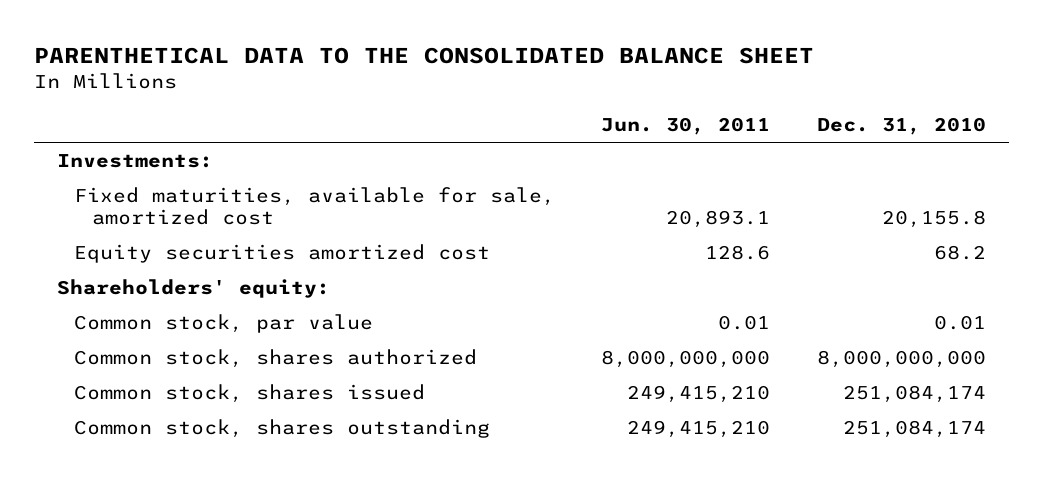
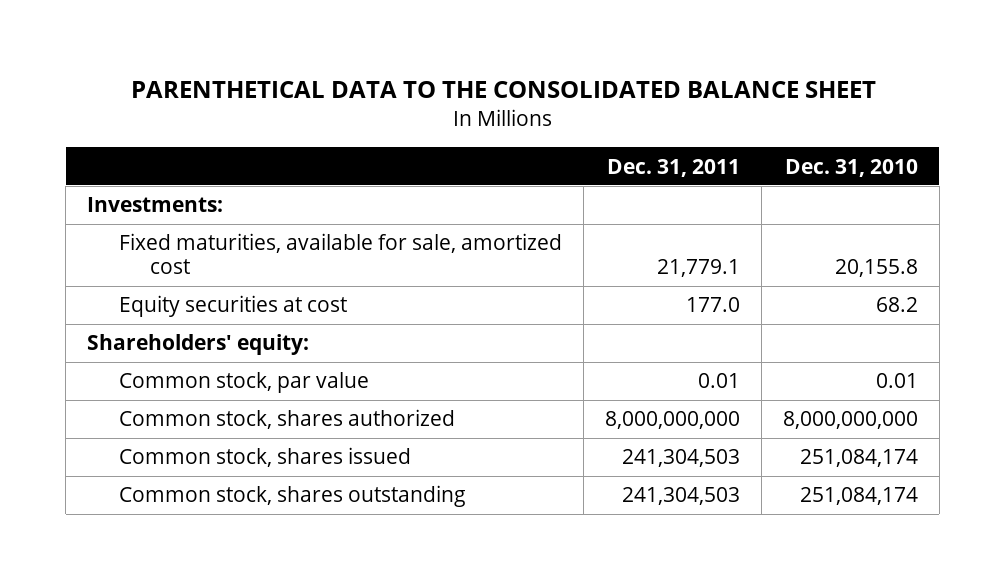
[601,116,771,135] Jun. 30, 2011 -> none
none -> [606,158,740,177] Dec. 31, 2011
[74,244,491,264] Equity securities amortized cost -> [118,295,347,318] Equity securities at cost

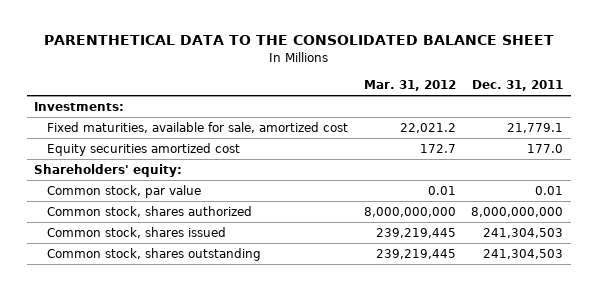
[784,158,918,177] Dec. 31, 2010 -> none
none -> [363,79,456,91] Mar. 31, 2012
[118,295,347,318] Equity securities at cost -> [47,143,241,157] Equity securities amortized cost

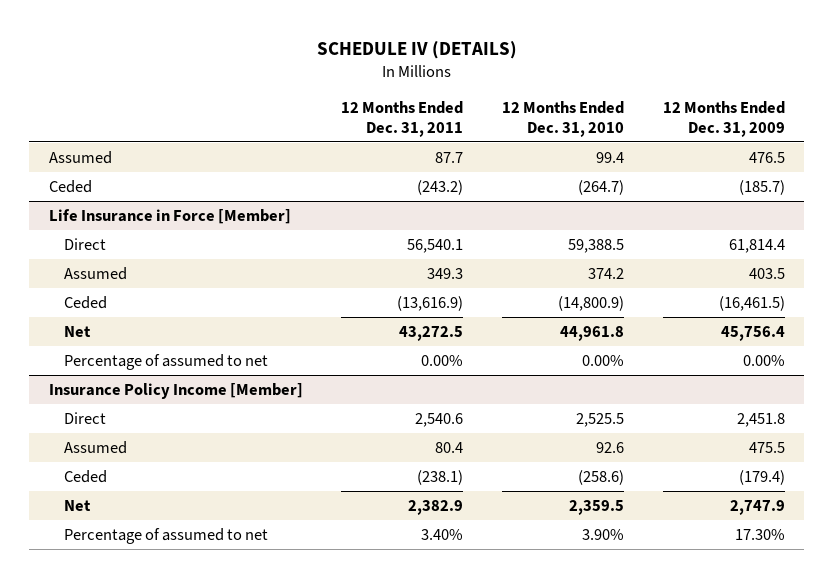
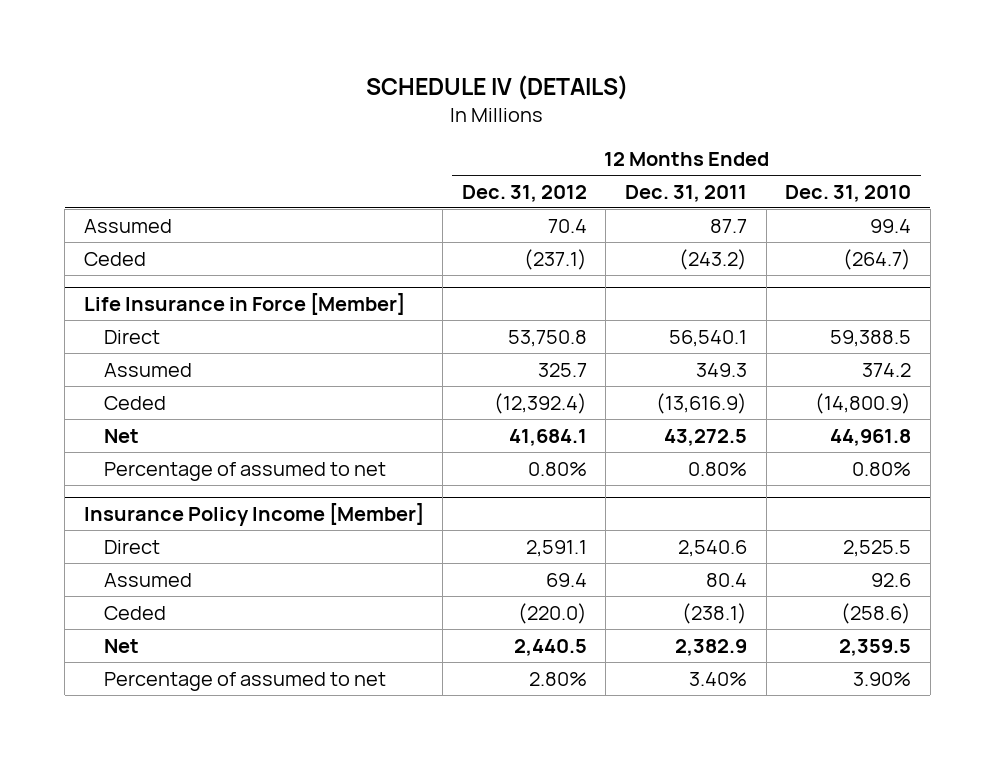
[662,101,785,137] 12 Months Ended Dec. 31, 2009 -> none
none -> [461,184,587,202] Dec. 31, 2012
[421,354,464,366] 0.00% -> [688,461,748,476] 0.80%
[582,354,625,366] 0.00% -> [852,461,912,476] 0.80%

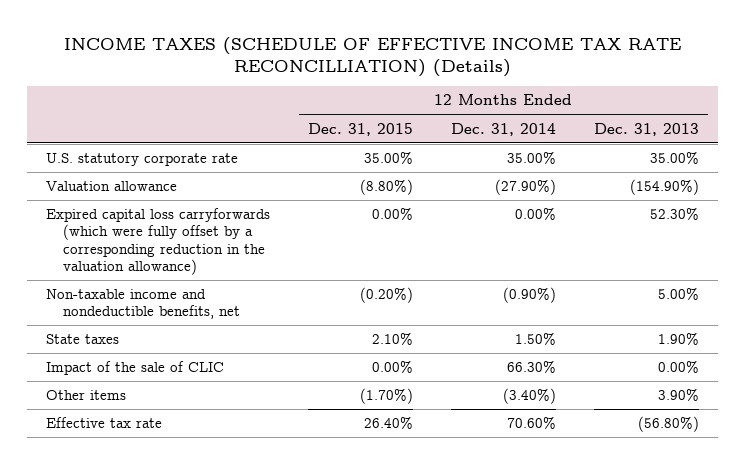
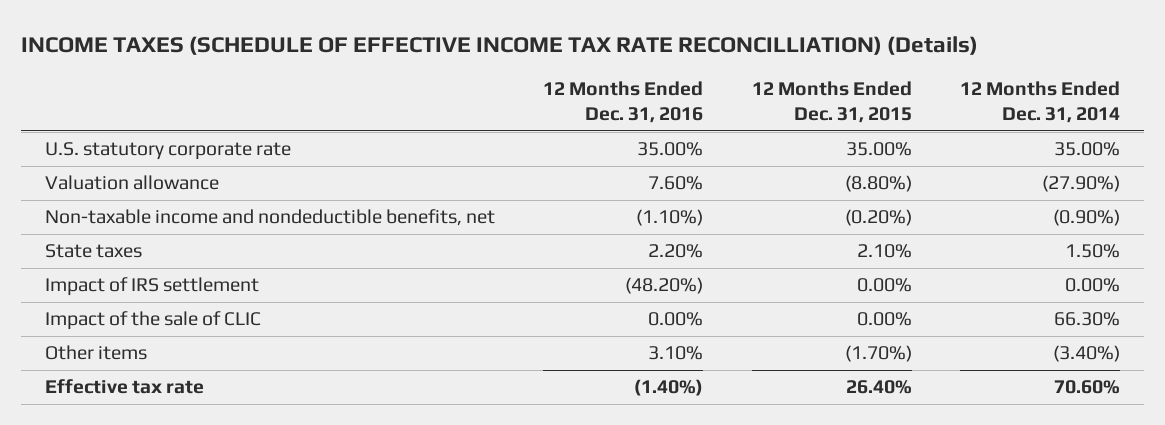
[593,122,699,136] Dec. 31, 2013 -> none
none -> [543,80,704,124] 12 Months Ended Dec. 31, 2016
[46,208,271,276] Expired capital loss carryforwards (which were fully offset by a corresponding reduction in the valuation allowance) -> none
none -> [45,277,260,297] Impact of IRS settlement

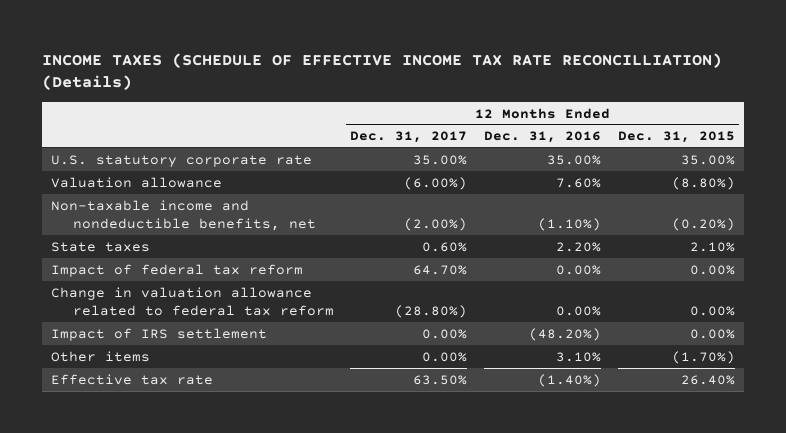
[959,80,1120,124] 12 Months Ended Dec. 31, 2014 -> none
none -> [350,131,468,144] Dec. 31, 2017
none -> [50,263,303,277] Impact of federal tax reform
none -> [50,286,334,316] Change in valuation allowance related to federal tax reform
[45,311,262,331] Impact of the sale of CLIC -> none

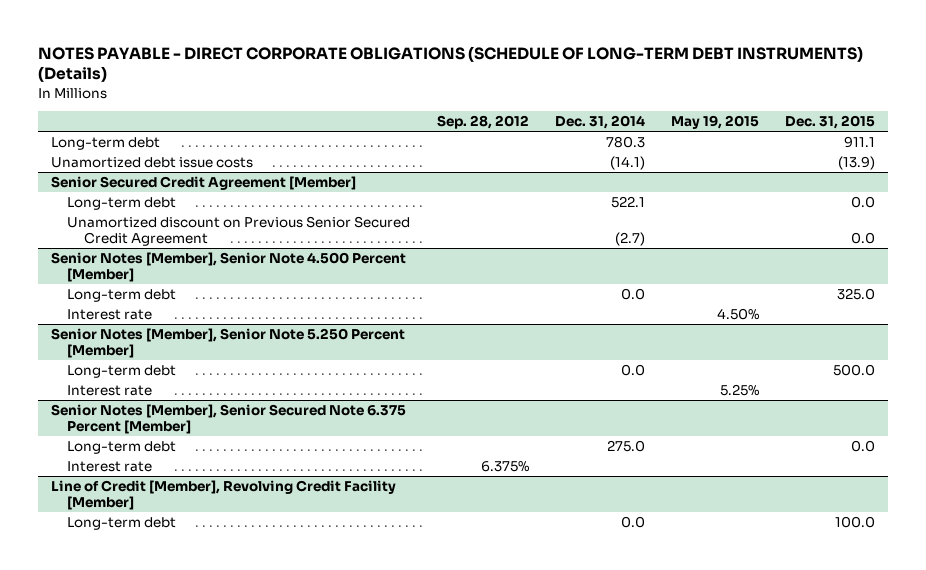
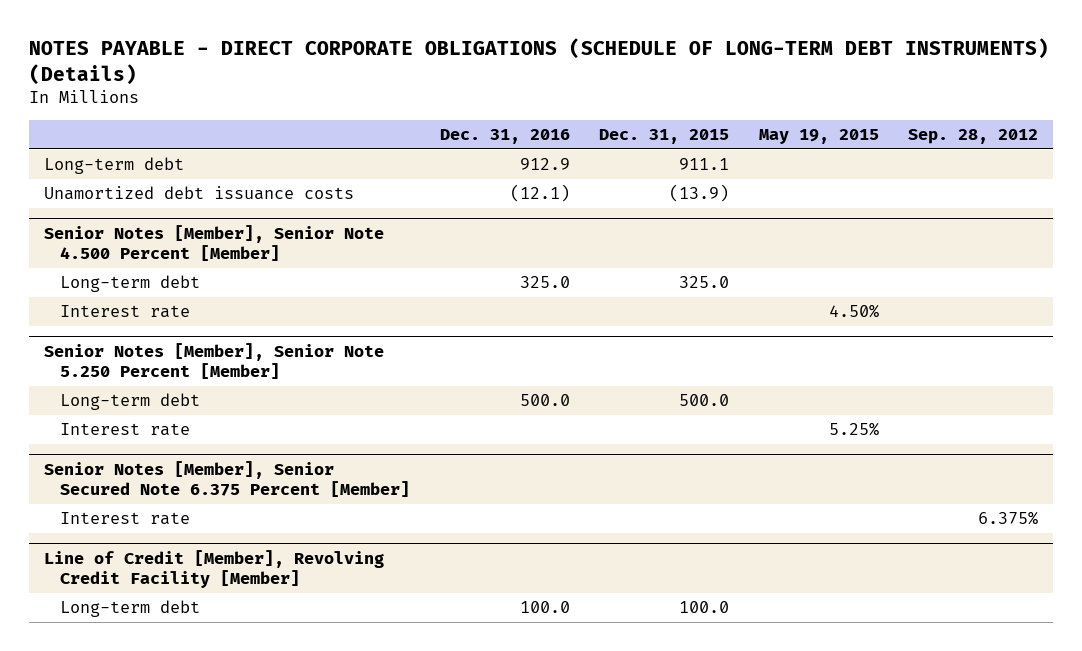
[554,114,645,129] Dec. 31, 2014 -> none
none -> [439,129,570,145] Dec. 31, 2016
[50,176,356,191] Senior Secured Credit Agreement [Member] -> none
[67,197,177,211] Long-term debt -> none
[67,216,411,246] Unamortized discount on Previous Senior Secured Credit Agreement -> none
[50,157,253,169] Unamortized debt issue costs -> [43,186,354,201] Unamortized debt issuance costs
[67,441,177,455] Long-term debt -> none

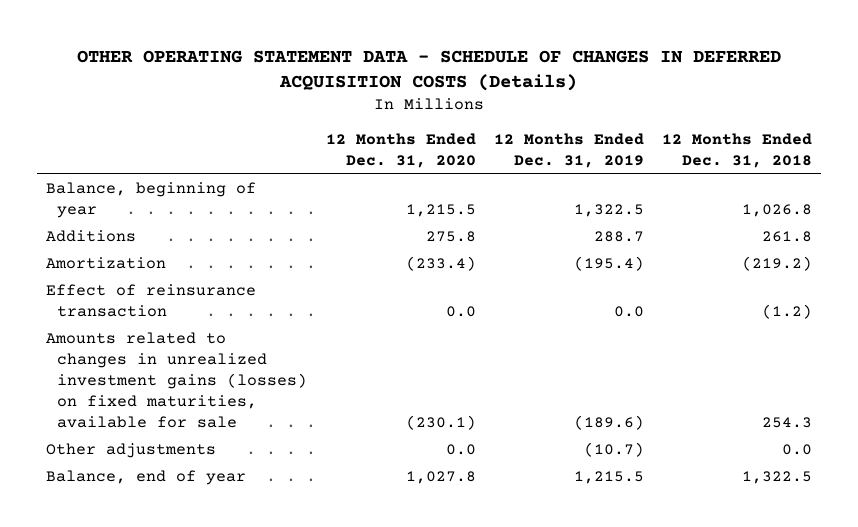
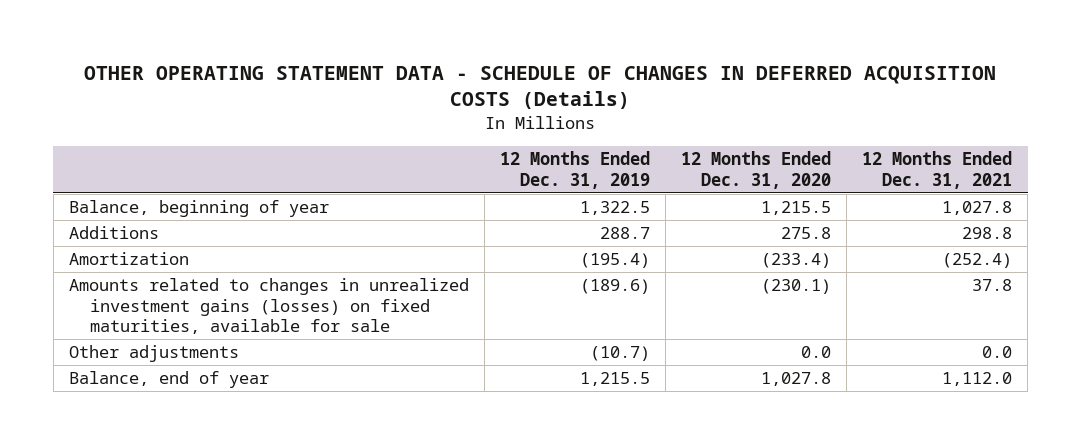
[662,132,813,168] 12 Months Ended Dec. 31, 2018 -> none
none -> [861,151,1012,189] 12 Months Ended Dec. 31, 2021
[45,284,256,318] Effect of reinsurance transaction -> none

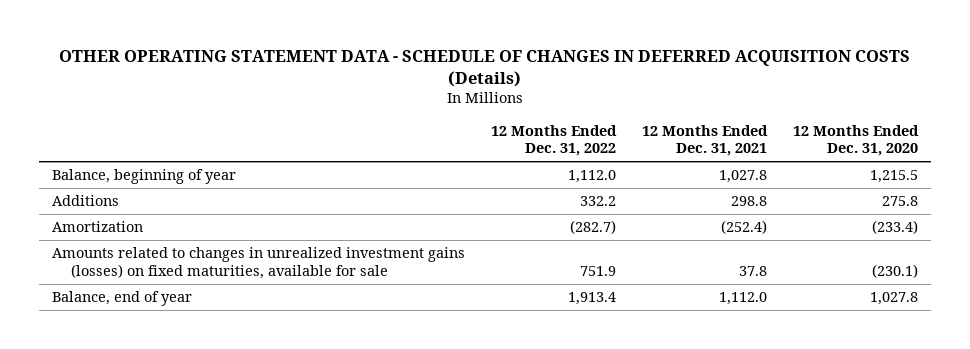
[499,151,650,189] 12 Months Ended Dec. 31, 2019 -> none
none -> [491,124,618,157] 12 Months Ended Dec. 31, 2022
[68,345,239,363] Other adjustments -> none

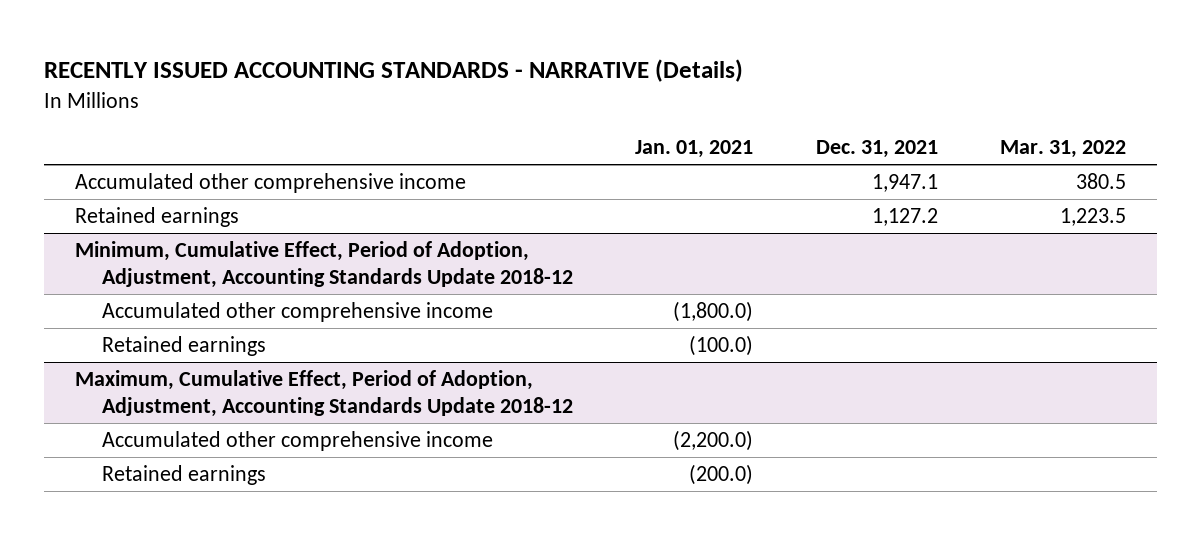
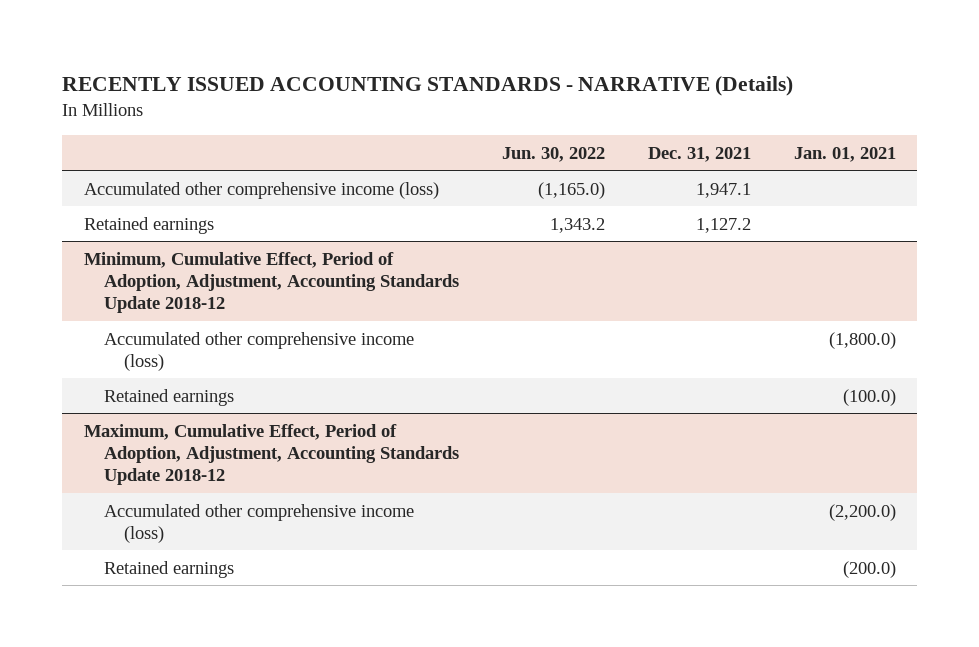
[1000,139,1127,158] Mar. 31, 2022 -> none
none -> [501,146,605,162] Jun. 30, 2022
[75,173,467,194] Accumulated other comprehensive income -> [83,181,439,199] Accumulated other comprehensive income (loss)
[101,302,493,323] Accumulated other comprehensive income -> [103,331,414,371] Accumulated other comprehensive income (loss)
[101,431,493,452] Accumulated other comprehensive income -> [103,503,414,543] Accumulated other comprehensive income (loss)

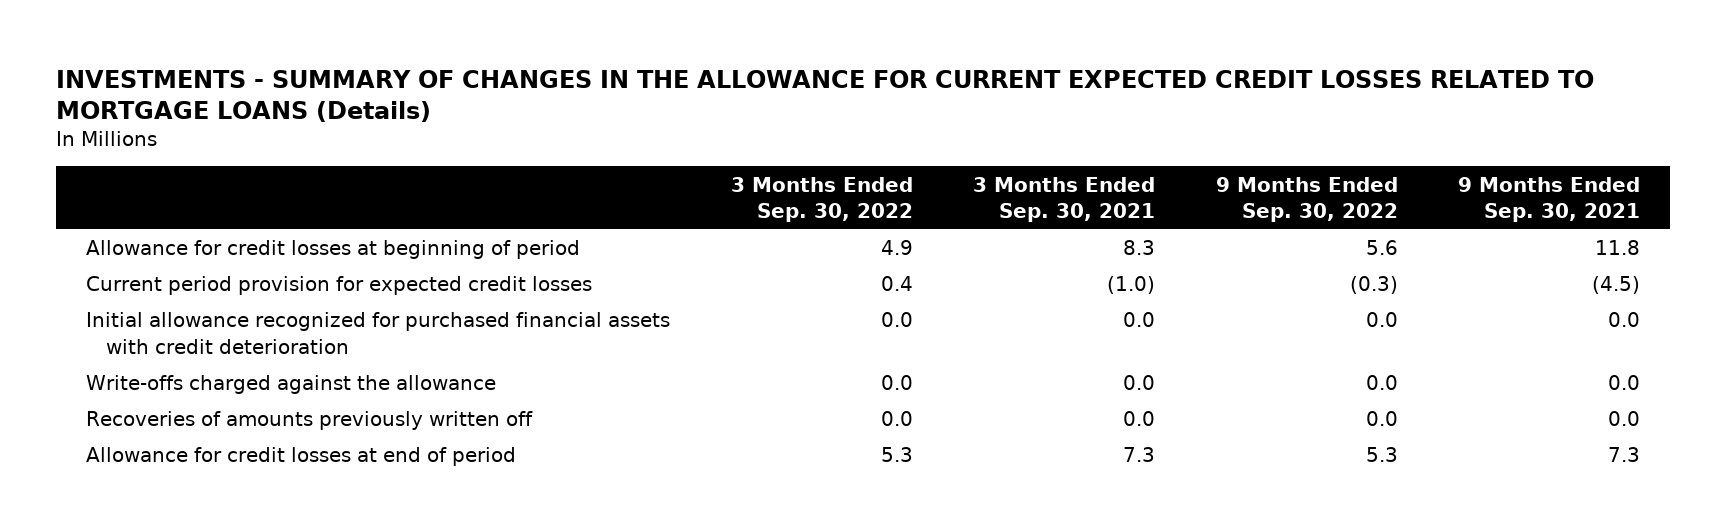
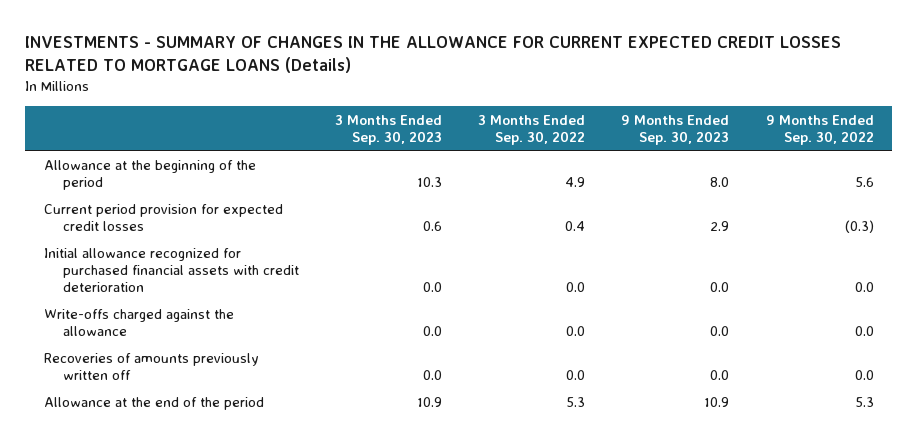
[973,176,1156,223] 3 Months Ended Sep. 30, 2021 -> none
[1457,176,1640,223] 9 Months Ended Sep. 30, 2021 -> none
none -> [334,114,442,145] 3 Months Ended Sep. 30, 2023
none -> [621,114,730,145] 9 Months Ended Sep. 30, 2023
[86,240,581,260] Allowance for credit losses at beginning of period -> [43,159,256,190] Allowance at the beginning of the period
[86,447,517,467] Allowance for credit losses at end of period -> [43,396,264,410] Allowance at the end of the period

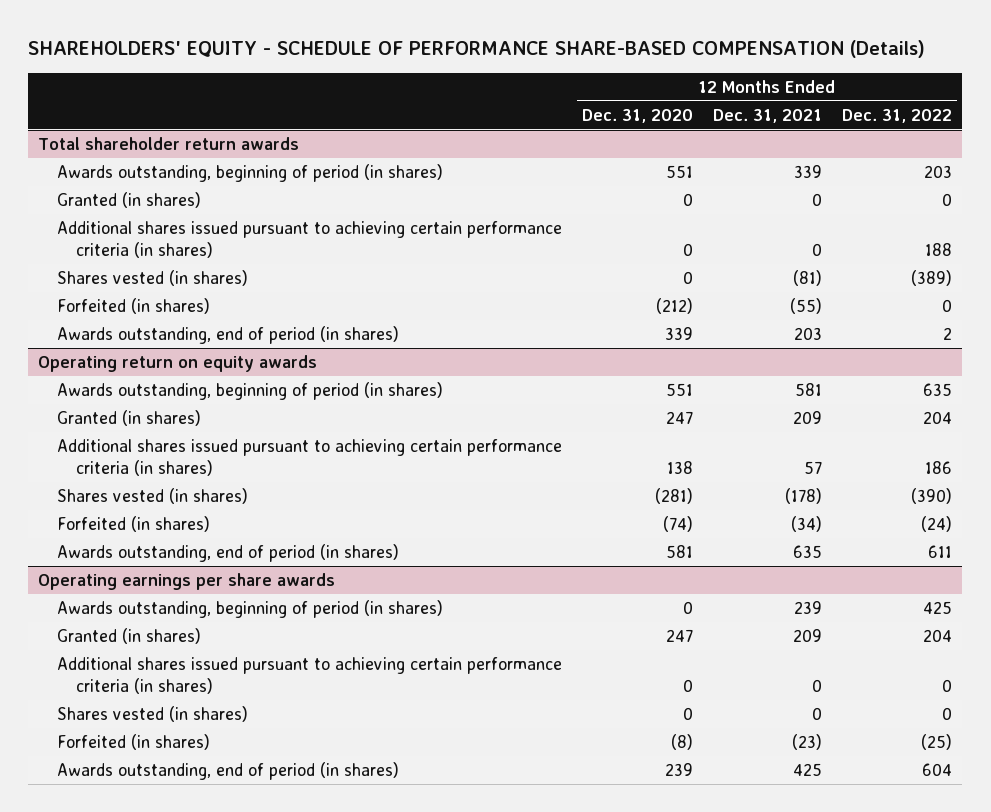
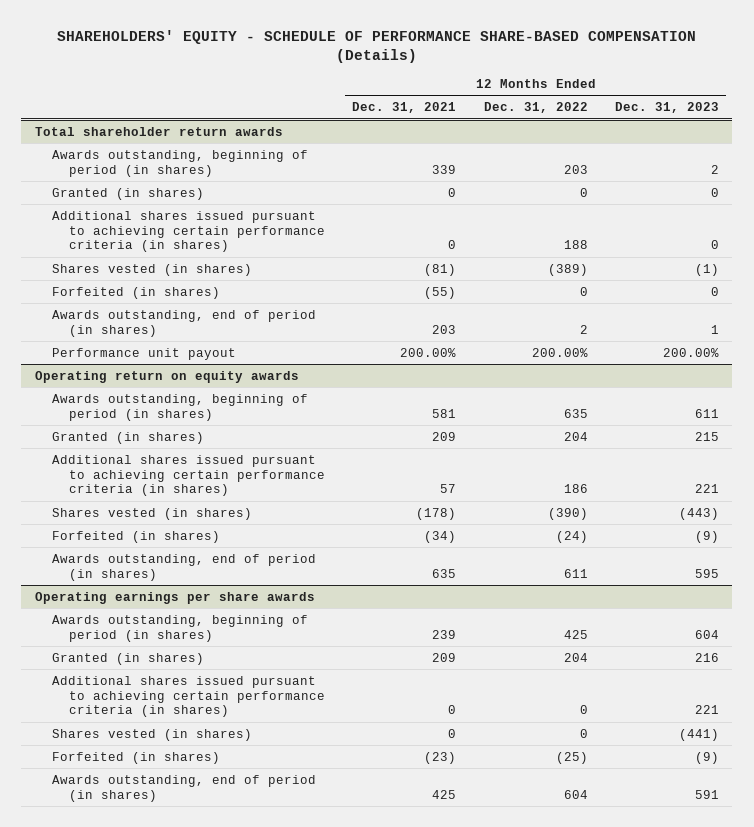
[582,108,694,123] Dec. 31, 2020 -> none
none -> [614,102,719,114] Dec. 31, 2023
none -> [51,347,236,360] Performance unit payout

